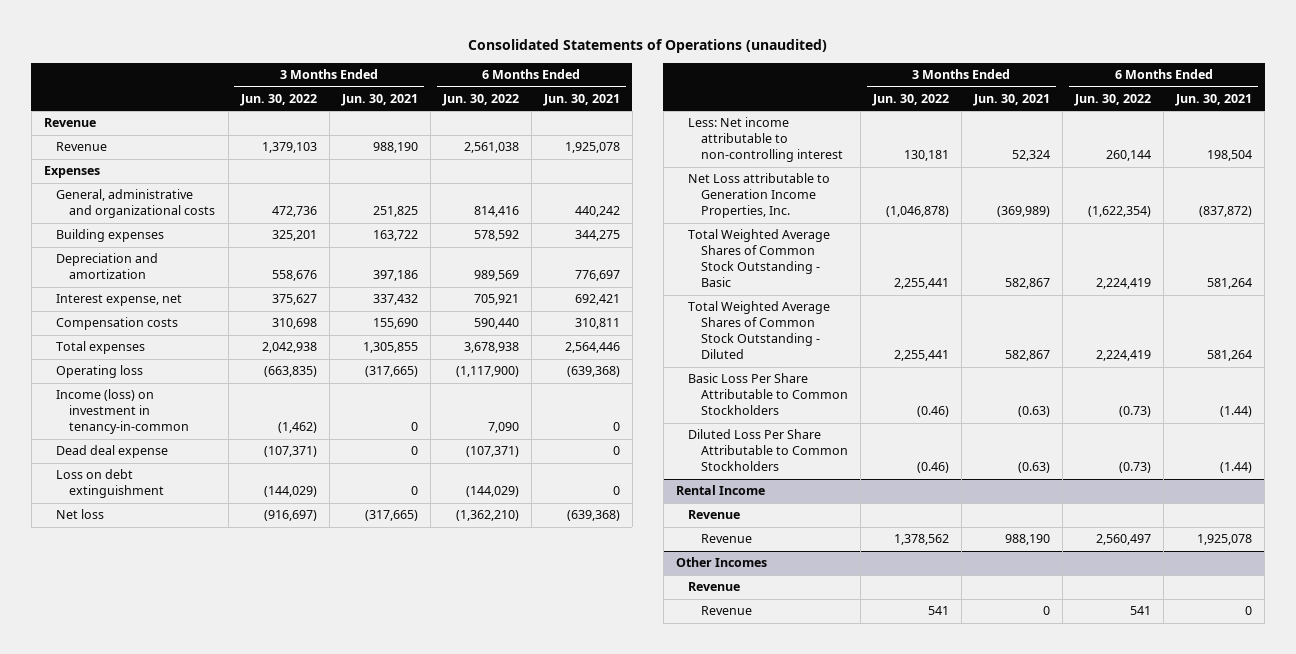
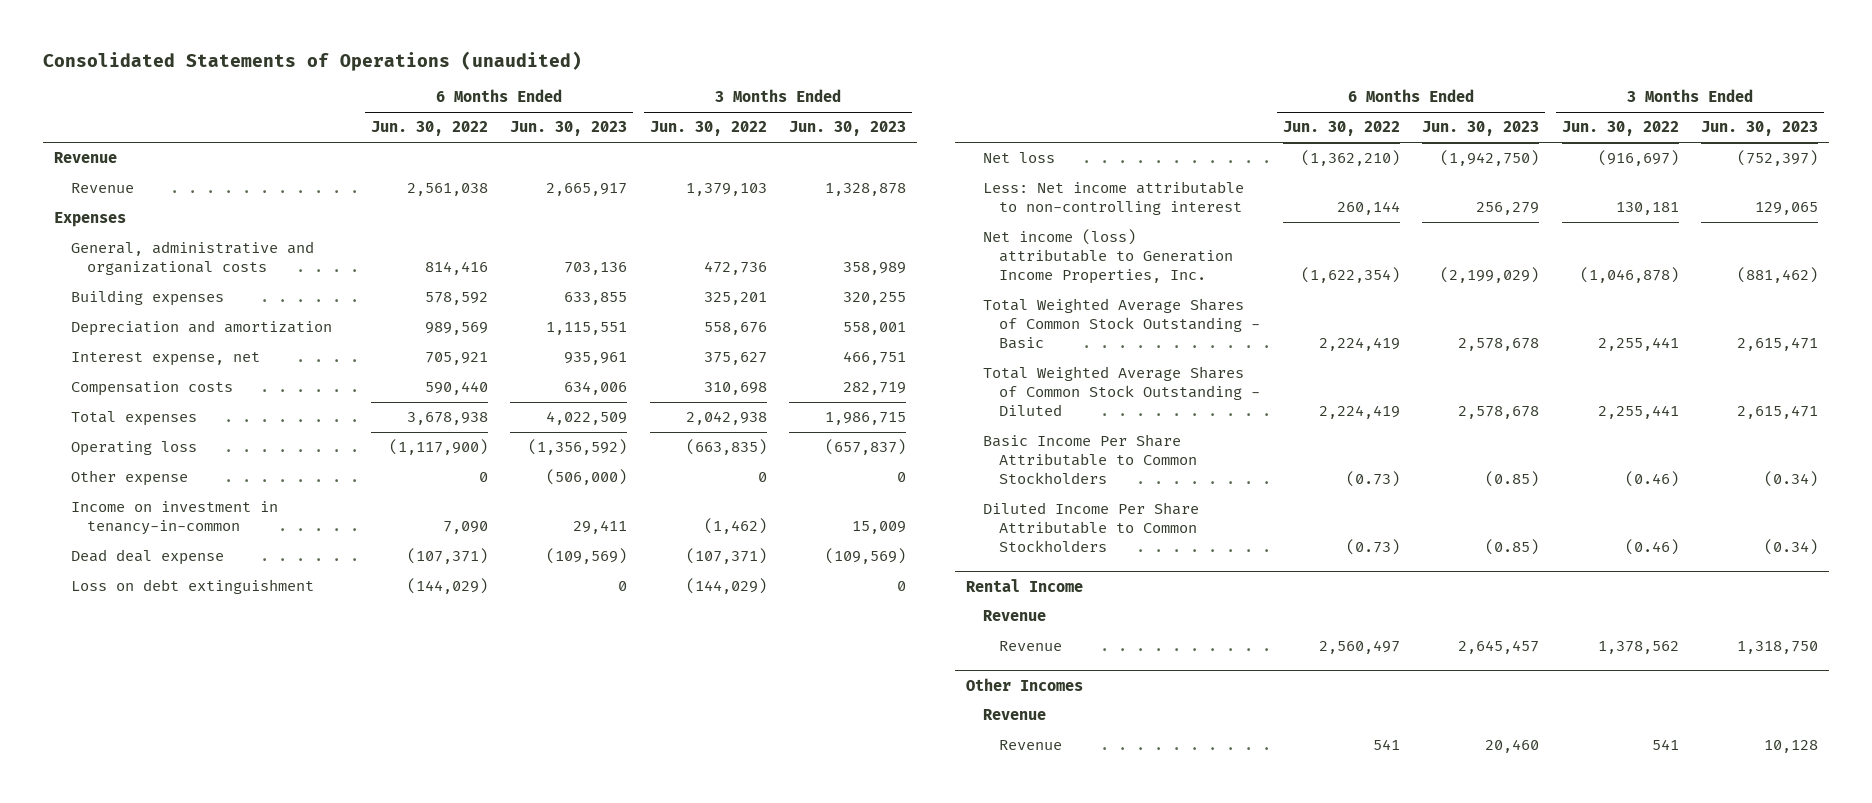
[340,93,418,106] Jun. 30, 2021 -> none
[542,93,620,106] Jun. 30, 2021 -> none
none -> [510,121,628,137] Jun. 30, 2023
none -> [788,121,906,137] Jun. 30, 2023
none -> [70,470,188,487] Other expense
[56,389,189,435] Income (loss) on investment in tenancy-in-common -> [70,501,278,536] Income on investment in tenancy-in-common
[688,173,831,219] Net Loss attributable to Generation Income Properties, Inc. -> [982,229,1234,284] Net income (loss) attributable to Generation Income Properties, Inc.
[688,373,848,416] Basic Loss Per Share Attributable to Common Stockholders -> [982,434,1198,484] Basic Income Per Share Attributable to Common Stockholders
[688,429,848,472] Diluted Loss Per Share Attributable to Common Stockholders -> [982,502,1199,552] Diluted Income Per Share Attributable to Common Stockholders

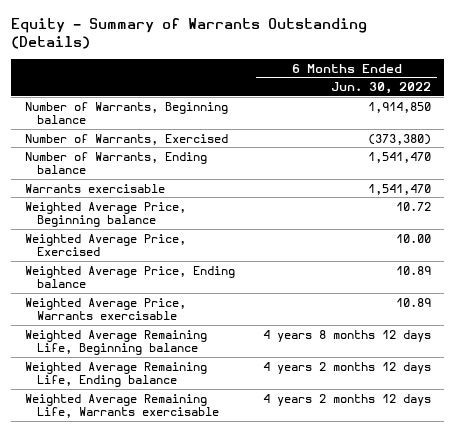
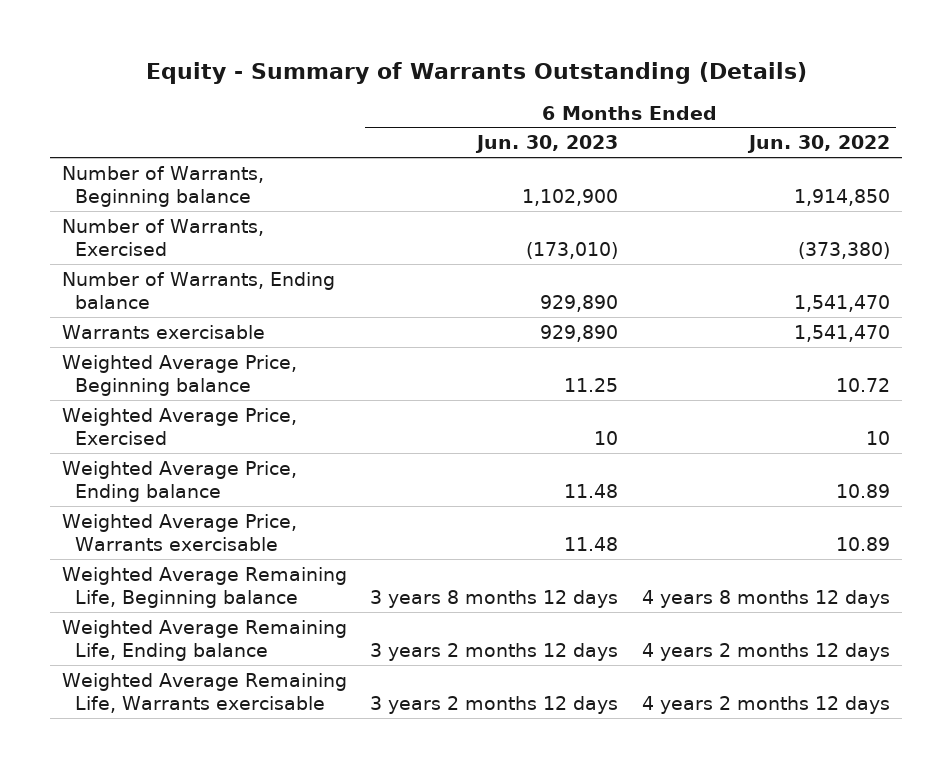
none -> [475,135,619,154] Jun. 30, 2023
[395,233,431,243] 10.00 -> [866,430,891,445] 10

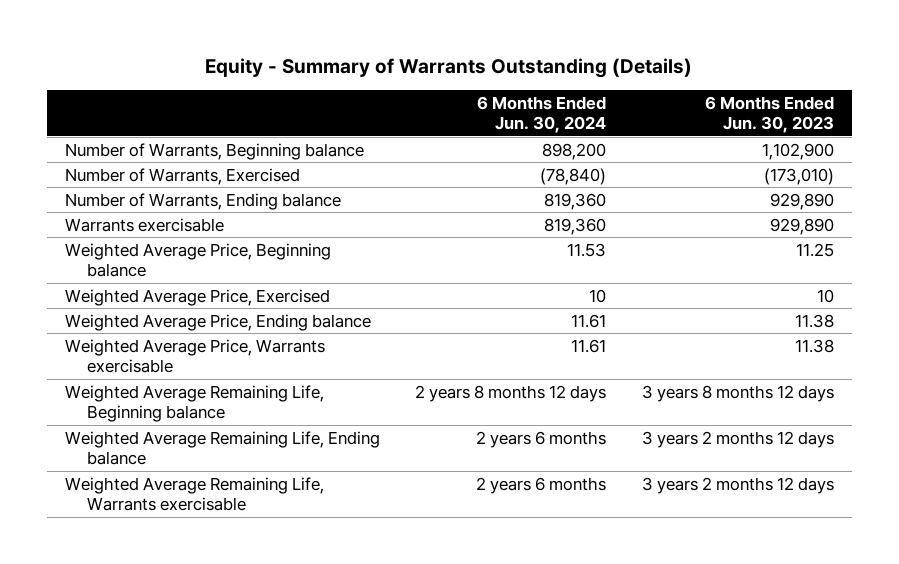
[747,135,891,154] Jun. 30, 2022 -> none
none -> [477,95,607,133] 6 Months Ended Jun. 30, 2024
[564,483,619,498] 11.48 -> [795,313,835,328] 11.38
[564,536,619,551] 11.48 -> [795,338,835,353] 11.38

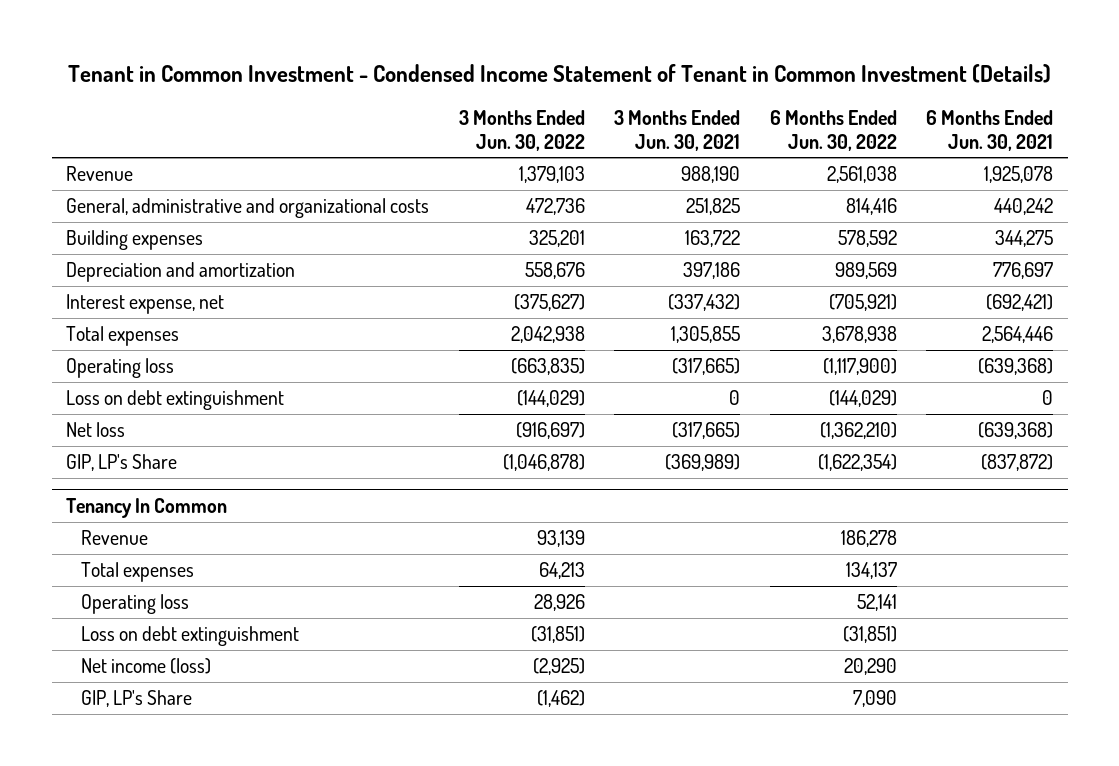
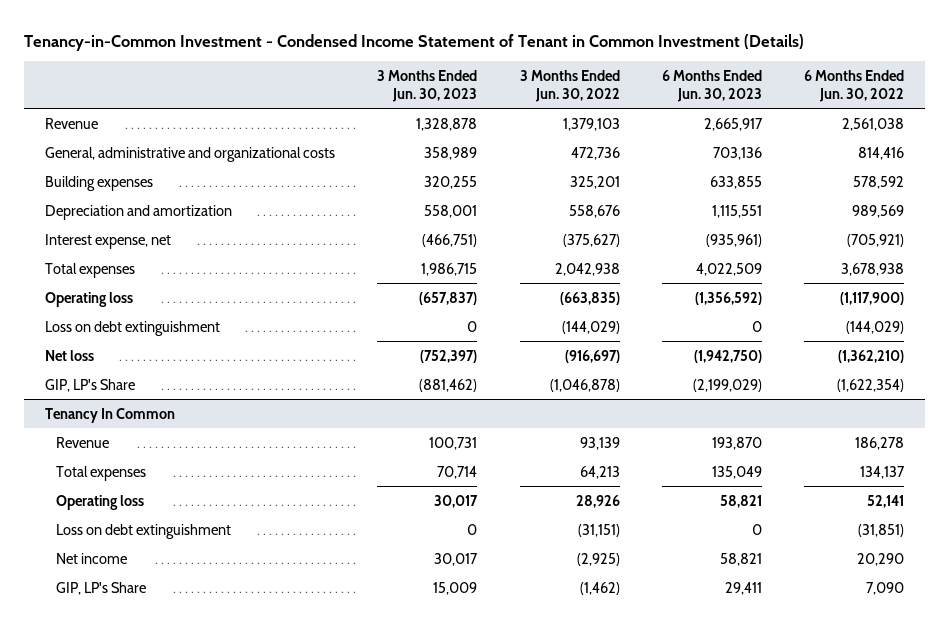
[67,64,1051,84] Tenant in Common Investment - Condensed Income Statement of Tenant in Common Investment (Details) -> [24,33,805,51] Tenancy-in-Common Investment - Condensed Income Statement of Tenant in Common Investment (Details)
[614,110,741,151] 3 Months Ended Jun. 30, 2021 -> none
[926,110,1054,151] 6 Months Ended Jun. 30, 2021 -> none
none -> [377,69,478,102] 3 Months Ended Jun. 30, 2023
none -> [661,69,762,102] 6 Months Ended Jun. 30, 2023
[530,626,585,644] (31,851) -> [577,523,620,537] (31,151)
[80,658,211,675] Net income (loss) -> [55,552,127,564] Net income

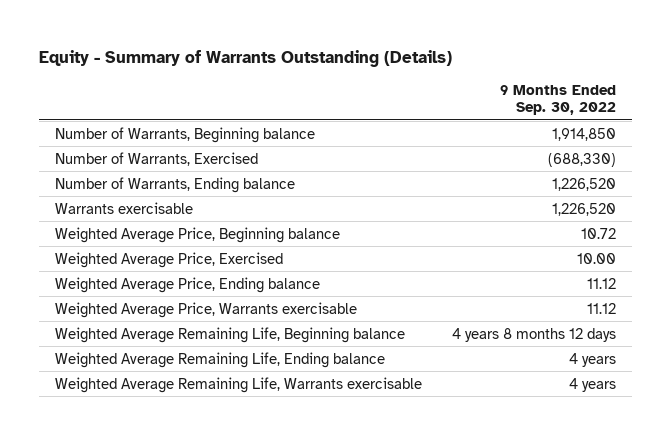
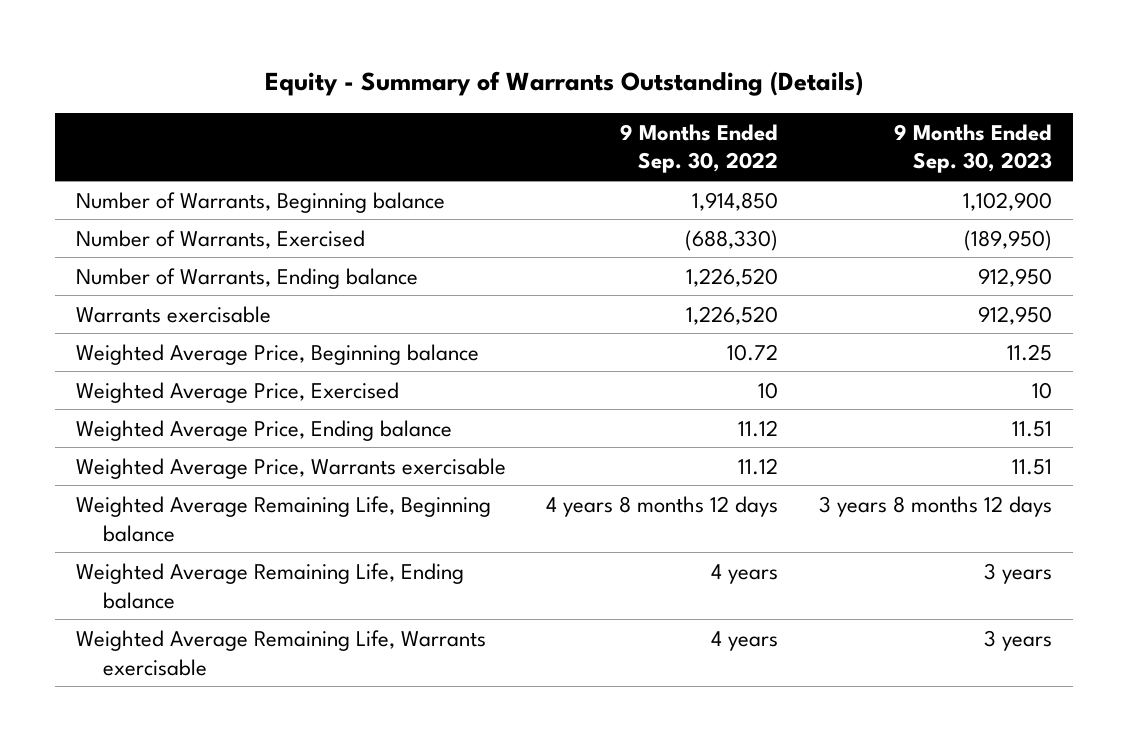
none -> [894,123,1053,174] 9 Months Ended Sep. 30, 2023
[577,252,617,264] 10.00 -> [758,381,779,399] 10

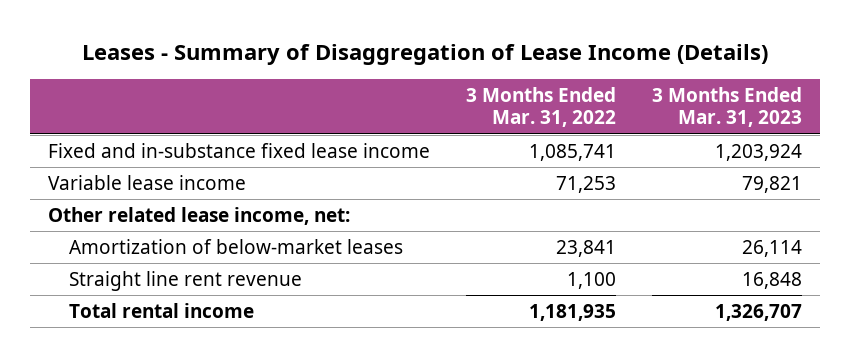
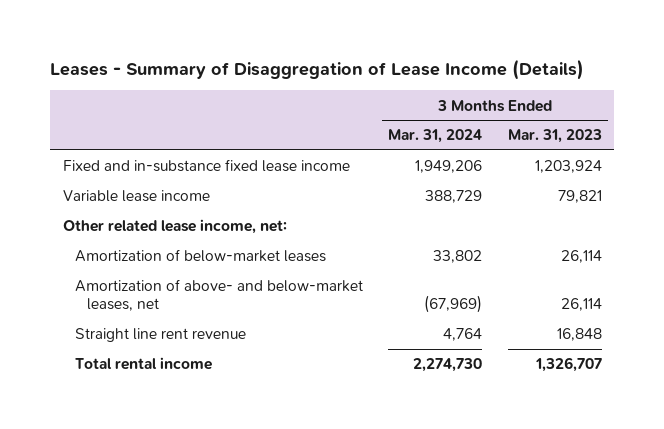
[466,86,617,128] 3 Months Ended Mar. 31, 2022 -> none
none -> [388,129,483,144] Mar. 31, 2024
none -> [75,279,364,312] Amortization of above- and below-market leases, net

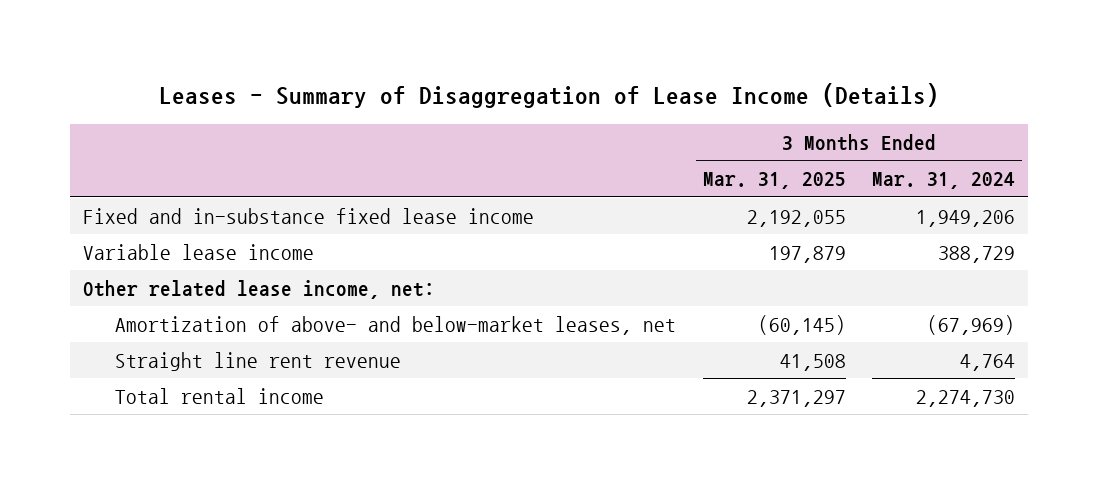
[507,129,602,144] Mar. 31, 2023 -> none
none -> [702,172,846,190] Mar. 31, 2025
[75,249,327,263] Amortization of below-market leases -> none

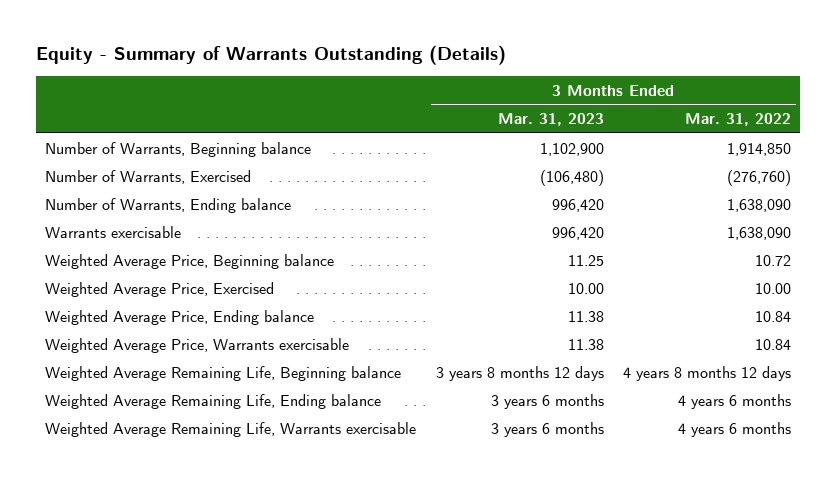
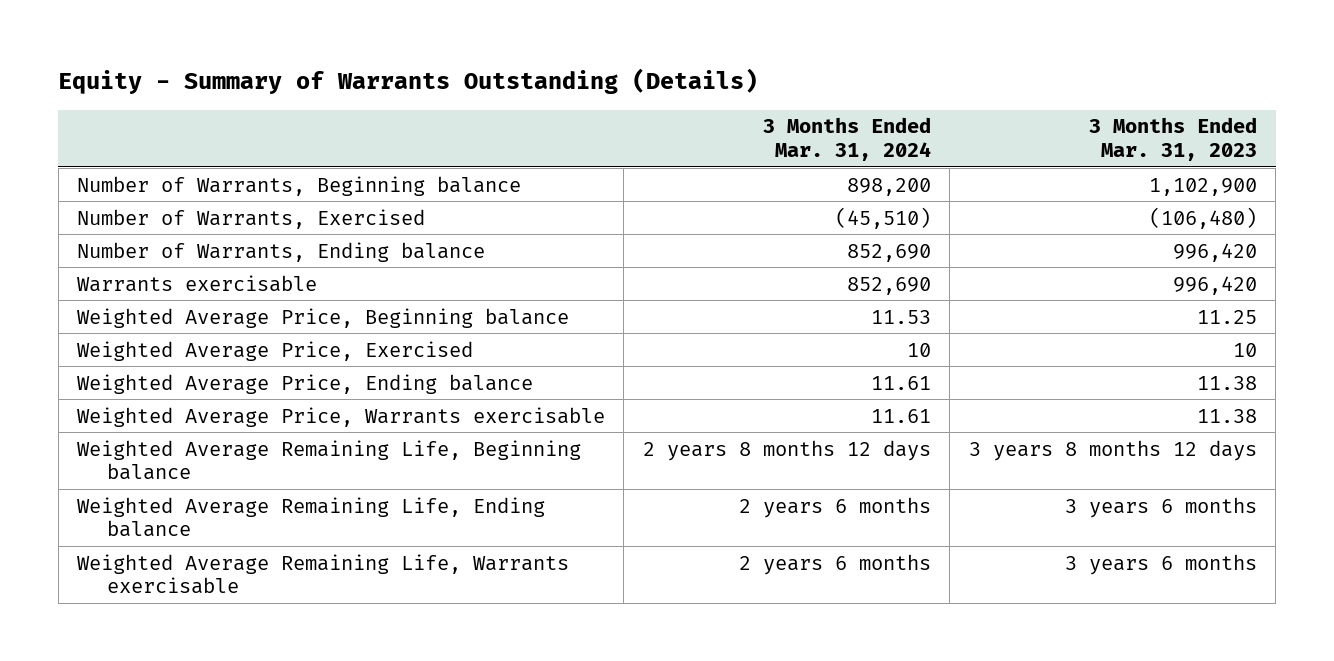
[684,113,791,127] Mar. 31, 2022 -> none
none -> [762,117,931,161] 3 Months Ended Mar. 31, 2024
[567,282,604,294] 10.00 -> [1232,342,1257,357] 10

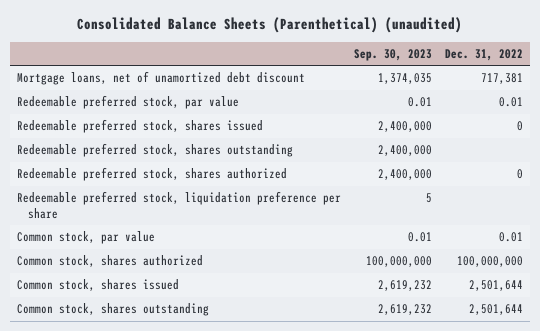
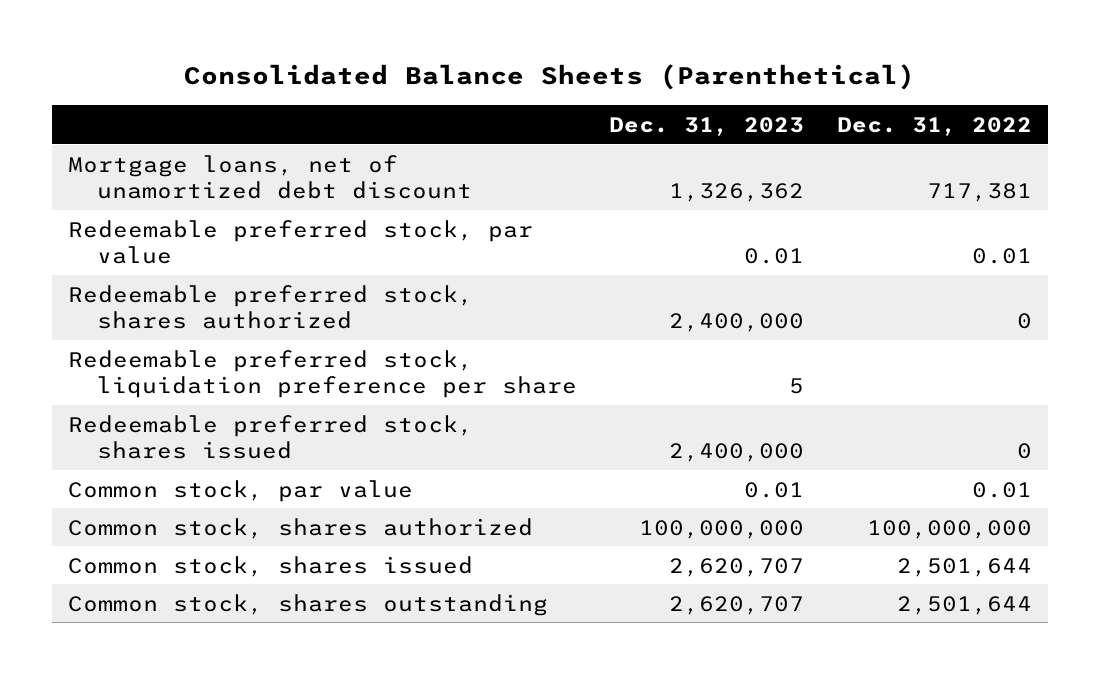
[76,17,462,34] Consolidated Balance Sheets (Parenthetical) (unaudited) -> [184,64,916,91] Consolidated Balance Sheets (Parenthetical)
[353,49,432,62] Sep. 30, 2023 -> none
none -> [609,117,805,137] Dec. 31, 2023
[16,143,293,158] Redeemable preferred stock, shares outstanding -> none
[16,119,263,134] Redeemable preferred stock, shares issued -> [68,414,474,460] Redeemable preferred stock, shares issued

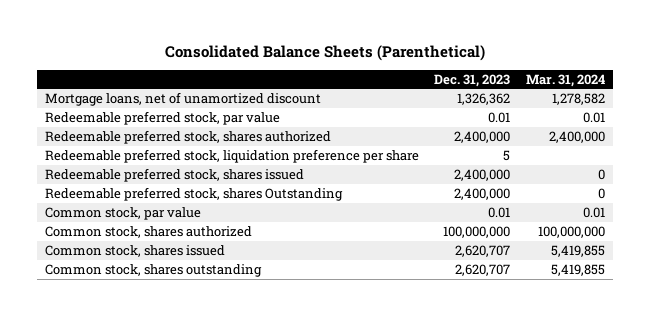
[837,117,1033,137] Dec. 31, 2022 -> none
none -> [526,73,606,87] Mar. 31, 2024
[68,154,472,200] Mortgage loans, net of unamortized debt discount -> [44,92,321,107] Mortgage loans, net of unamortized discount
none -> [44,187,343,202] Redeemable preferred stock, shares Outstanding

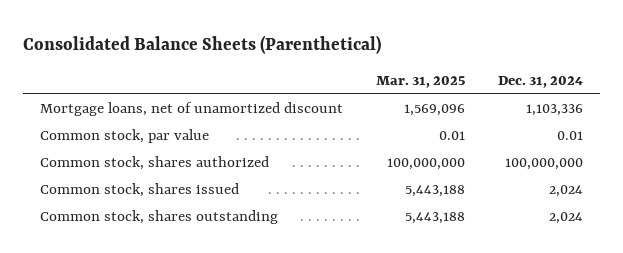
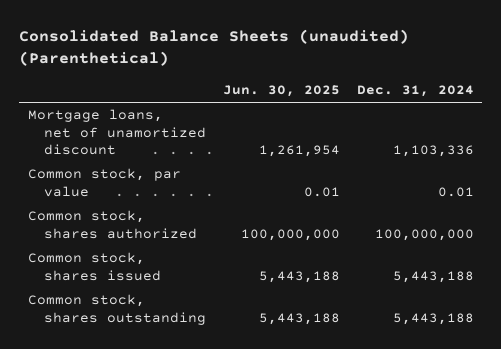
[23,34,382,54] Consolidated Balance Sheets (Parenthetical) -> [19,29,410,67] Consolidated Balance Sheets (unaudited) (Parenthetical)
[376,76,466,89] Mar. 31, 2025 -> none
none -> [222,85,340,98] Jun. 30, 2025
[549,185,584,198] 2,024 -> [392,270,474,283] 5,443,188
[549,212,584,225] 2,024 -> [392,312,474,325] 5,443,188

